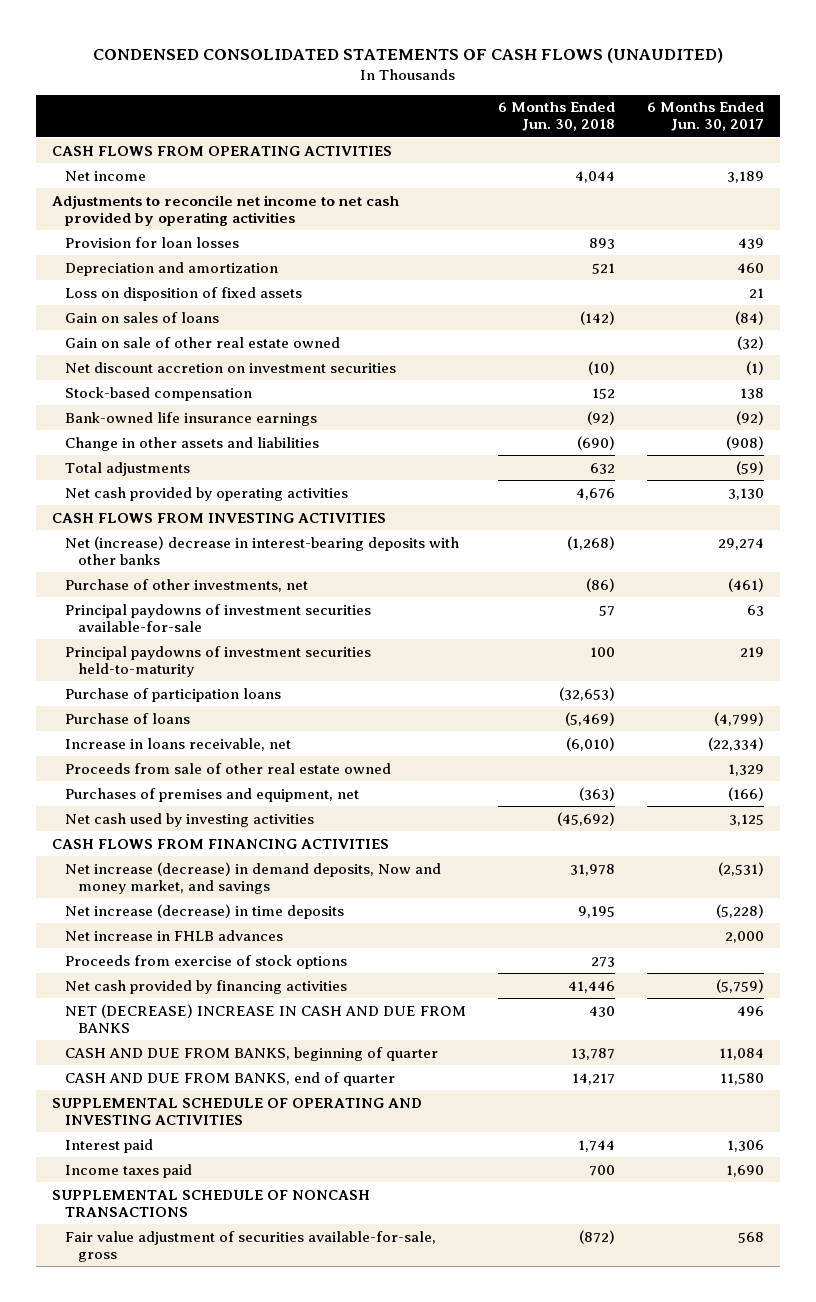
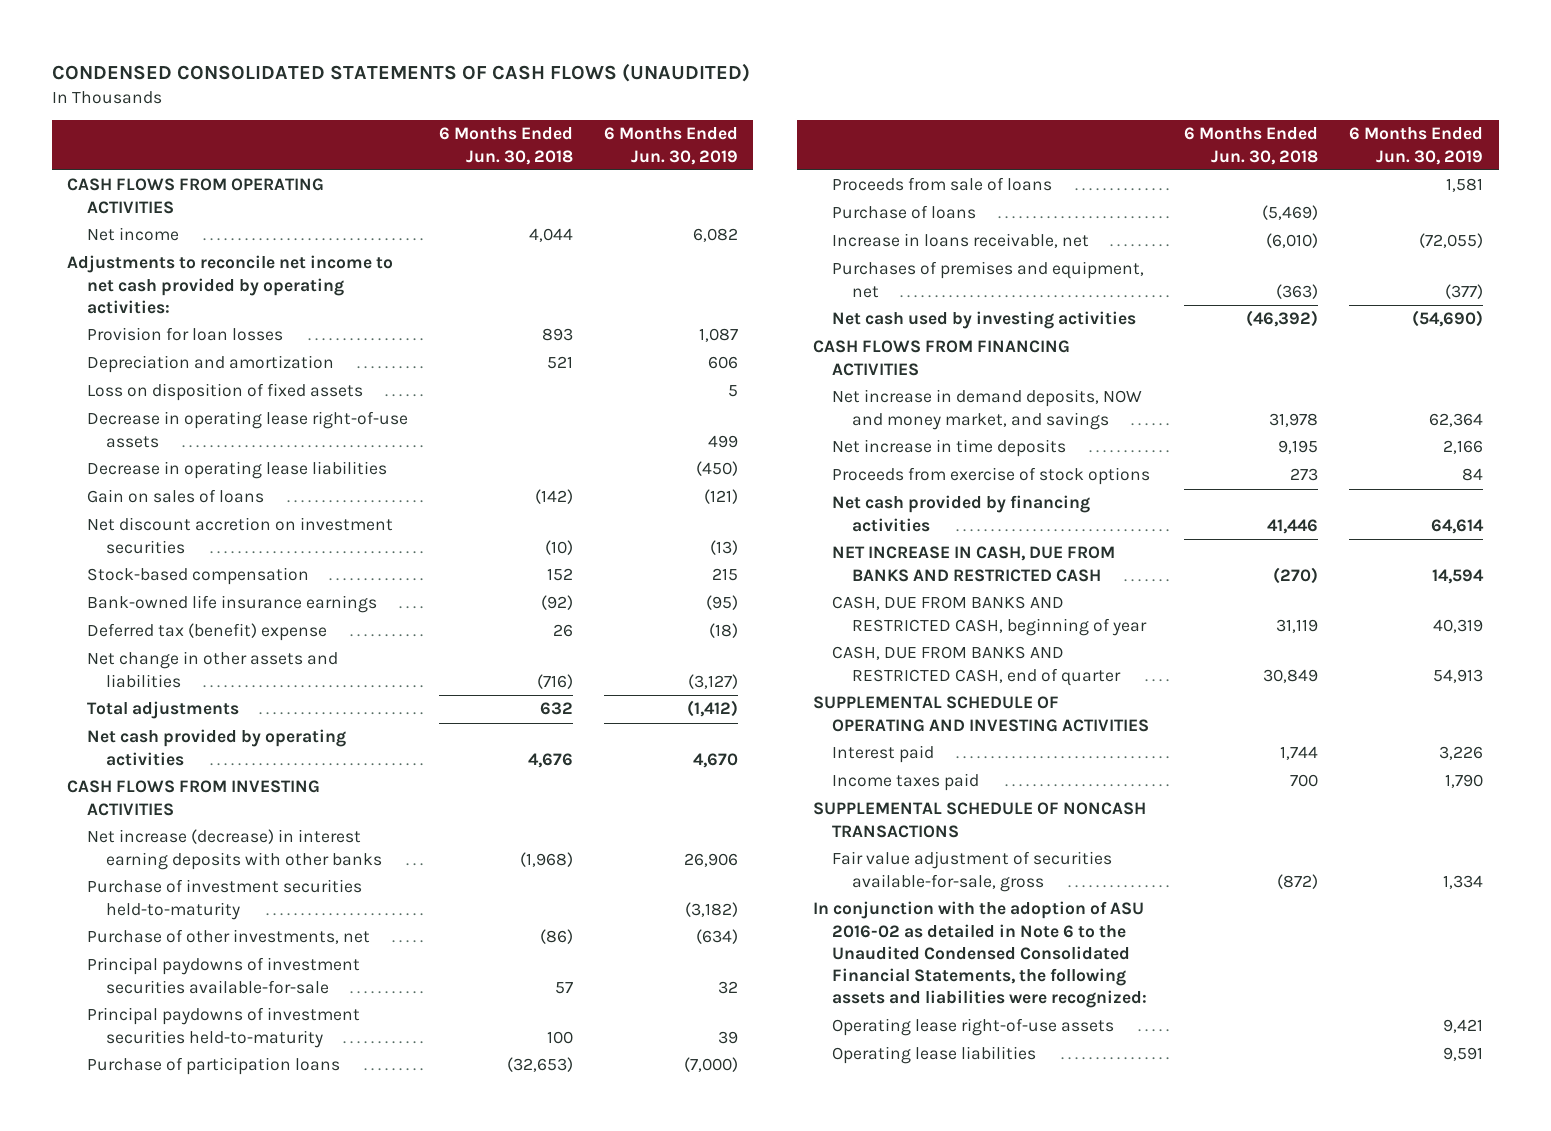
[647,102,765,132] 6 Months Ended Jun. 30, 2017 -> none
none -> [603,127,738,165] 6 Months Ended Jun. 30, 2019
[52,194,400,226] Adjustments to reconcile net income to net cash provided by operating activities -> [67,255,394,314] Adjustments to reconcile net income to net cash provided by operating activities:
none -> [86,411,408,448] Decrease in operating lease right-of-use assets
none -> [86,461,387,480] Decrease in operating lease liabilities
[65,336,341,348] Gain on sale of other real estate owned -> none
none -> [86,623,327,642] Deferred tax (benefit) expense
[65,436,320,451] Change in other assets and liabilities -> [86,651,338,688] Net change in other assets and liabilities
[577,435,616,450] (690) -> [536,673,573,689] (716)
[65,535,460,565] Net (increase) decrease in interest-bearing deposits with other banks -> [86,829,383,870] Net increase (decrease) in interest earning deposits with other banks
[567,535,616,550] (1,268) -> [519,851,573,867] (1,968)
none -> [86,879,362,920] Purchase of investment securities held-to-maturity
none -> [832,177,1053,192] Proceeds from sale of loans
[65,762,392,774] Proceeds from sale of other real estate owned -> none
[557,811,616,826] (45,692) -> [1246,310,1319,328] (46,392)
[65,929,284,941] Net increase in FHLB advances -> none
[65,861,442,894] Net increase (decrease) in demand deposits, Now and money market, and savings -> [832,389,1143,430] Net increase in demand deposits, NOW and money market, and savings
[65,903,345,919] Net increase (decrease) in time deposits -> [832,439,1067,458] Net increase in time deposits
[65,1003,467,1033] NET (DECREASE) INCREASE IN CASH AND DUE FROM BANKS -> [832,546,1116,582] NET INCREASE IN CASH, DUE FROM BANKS AND RESTRICTED CASH
[589,1005,616,1017] 430 -> [1273,566,1319,584] (270)
[65,1046,439,1061] CASH AND DUE FROM BANKS, beginning of quarter -> [832,596,1147,636] CASH, DUE FROM BANKS AND RESTRICTED CASH, beginning of year
[571,1047,616,1060] 13,787 -> [1276,618,1319,633] 31,119
[65,1071,396,1086] CASH AND DUE FROM BANKS, end of quarter -> [832,646,1121,686] CASH, DUE FROM BANKS AND RESTRICTED CASH, end of quarter
[572,1072,616,1085] 14,217 -> [1263,668,1319,683] 30,849
none -> [812,901,1148,1009] In conjunction with the adoption of ASU 2016-02 as detailed in Note 6 to the Unaudited Condensed Consolidated Financial Statements, the following assets and liabilities were recognized:
none -> [832,1018,1115,1037] Operating lease right-of-use assets
none -> [832,1046,1037,1065] Operating lease liabilities

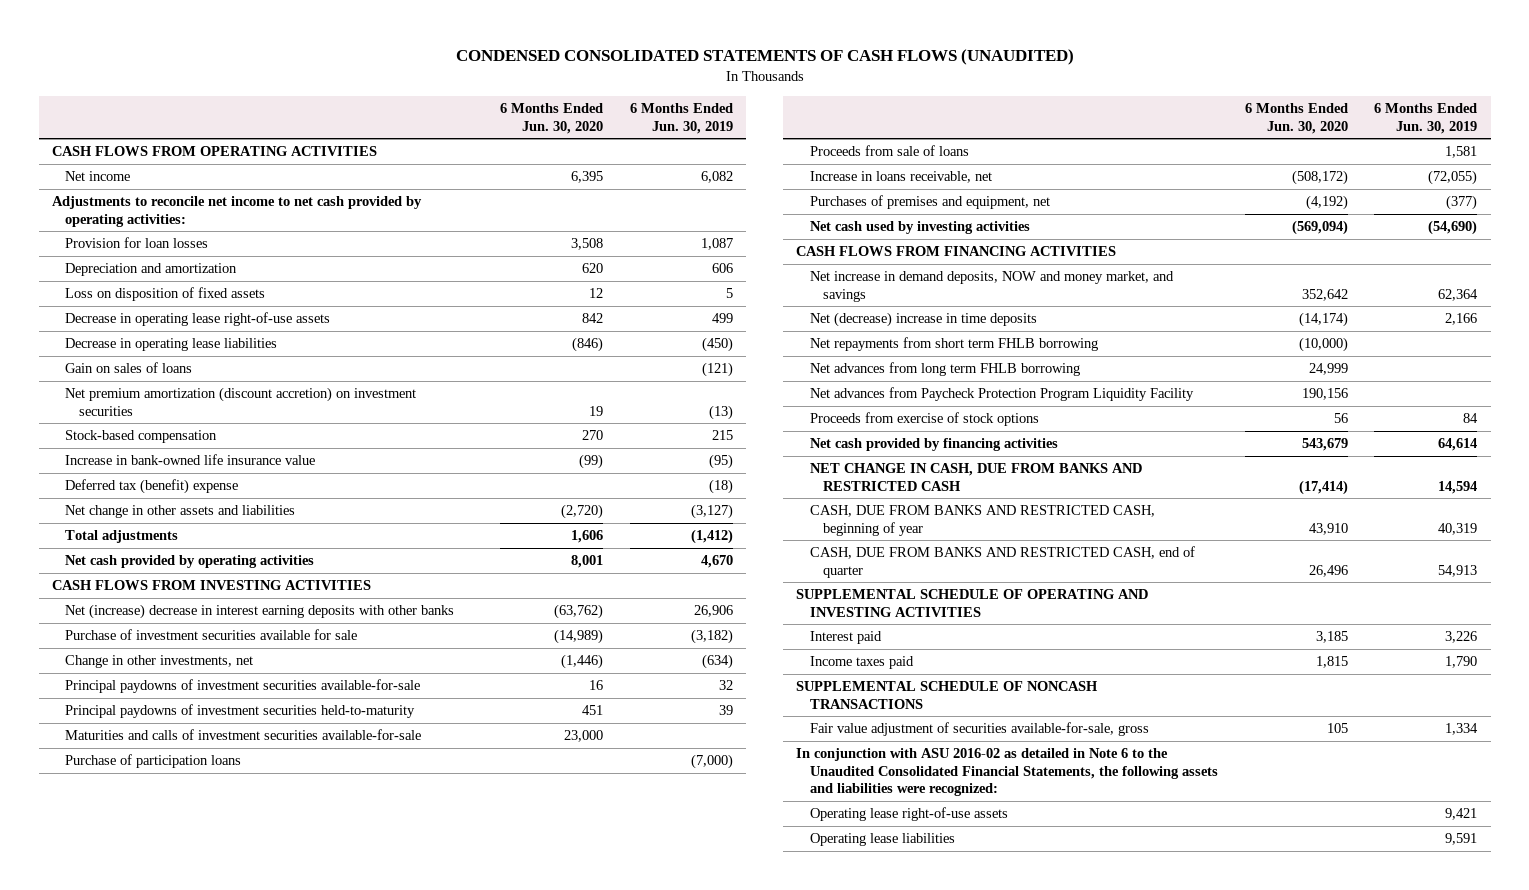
[438,127,573,165] 6 Months Ended Jun. 30, 2018 -> none
none -> [500,103,604,134] 6 Months Ended Jun. 30, 2020
[86,517,393,554] Net discount accretion on investment securities -> [65,387,417,416] Net premium amortization (discount accretion) on investment securities
[86,595,377,614] Bank-owned life insurance earnings -> [65,454,316,466] Increase in bank-owned life insurance value
[86,829,383,870] Net increase (decrease) in interest earning deposits with other banks -> [65,604,455,620] Net (increase) decrease in interest earning deposits with other banks
[86,879,362,920] Purchase of investment securities held-to-maturity -> [65,629,358,641] Purchase of investment securities available for sale
[86,929,370,945] Purchase of other investments, net -> [65,655,254,669] Change in other investments, net
none -> [65,729,422,741] Maturities and calls of investment securities available-for-sale
[832,205,977,220] Purchase of loans -> none
[832,439,1067,458] Net increase in time deposits -> [809,312,1037,328] Net (decrease) increase in time deposits
none -> [809,337,1098,352] Net repayments from short term FHLB borrowing
none -> [809,362,1080,377] Net advances from long term FHLB borrowing
none -> [809,387,1194,402] Net advances from Paycheck Protection Program Liquidity Facility
[832,546,1116,582] NET INCREASE IN CASH, DUE FROM BANKS AND RESTRICTED CASH -> [809,463,1142,491] NET CHANGE IN CASH, DUE FROM BANKS AND RESTRICTED CASH
[812,901,1148,1009] In conjunction with the adoption of ASU 2016-02 as detailed in Note 6 to the Unaudited Condensed Consolidated Financial Statements, the following assets and liabilities were recognized: -> [796,748,1218,797] In conjunction with ASU 2016-02 as detailed in Note 6 to the Unaudited Consolidated Financial Statements, the following assets and liabilities were recognized:

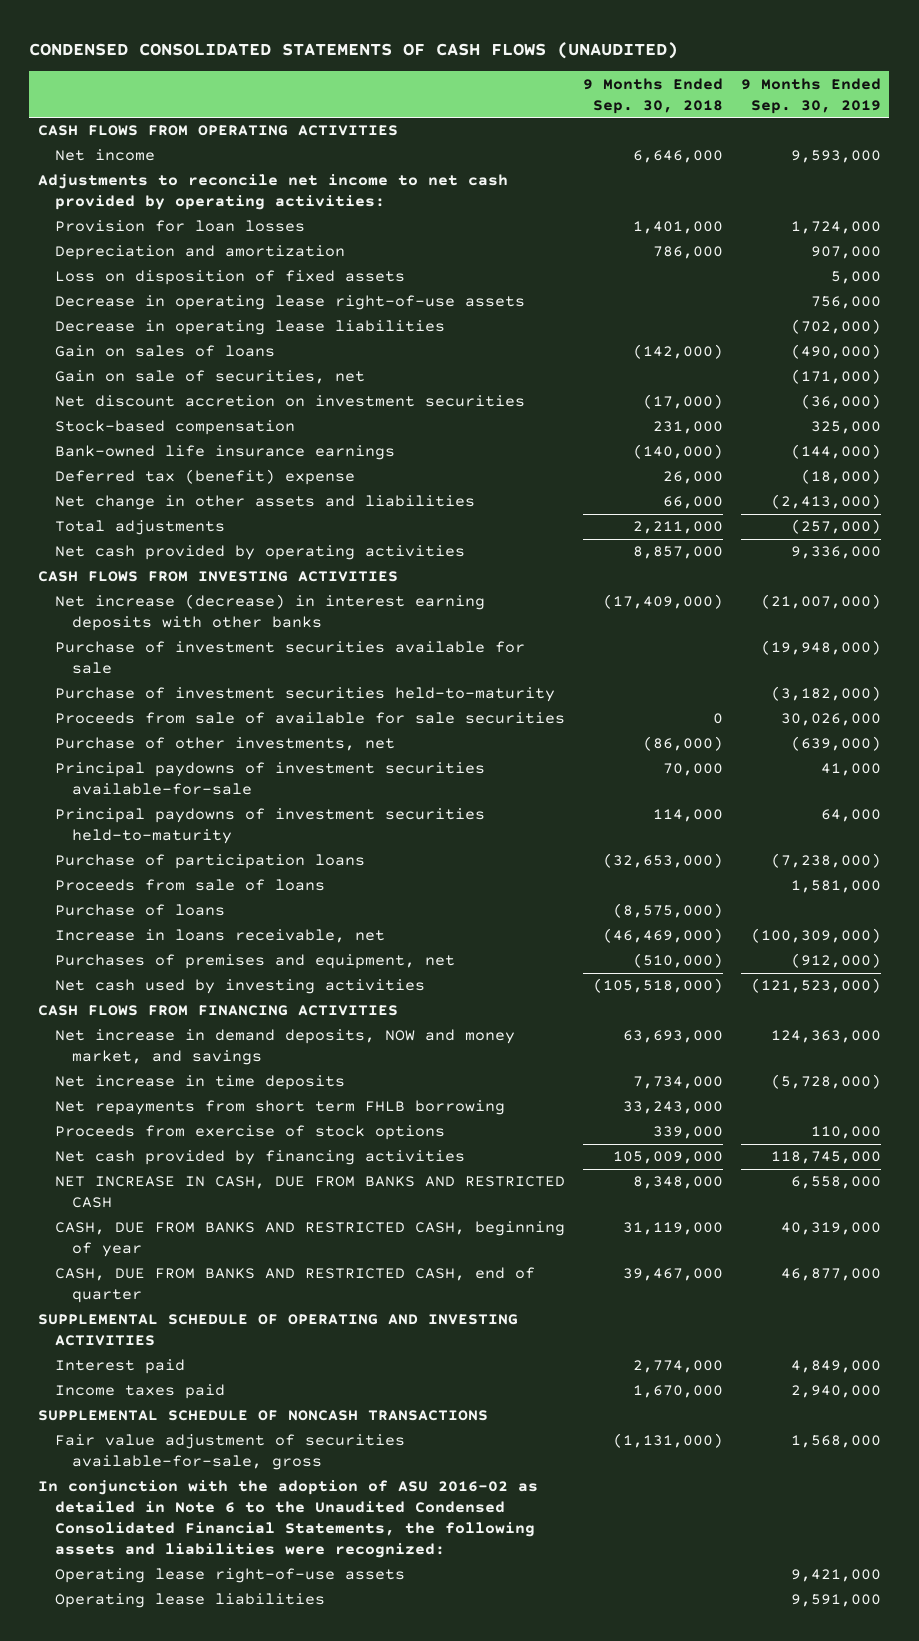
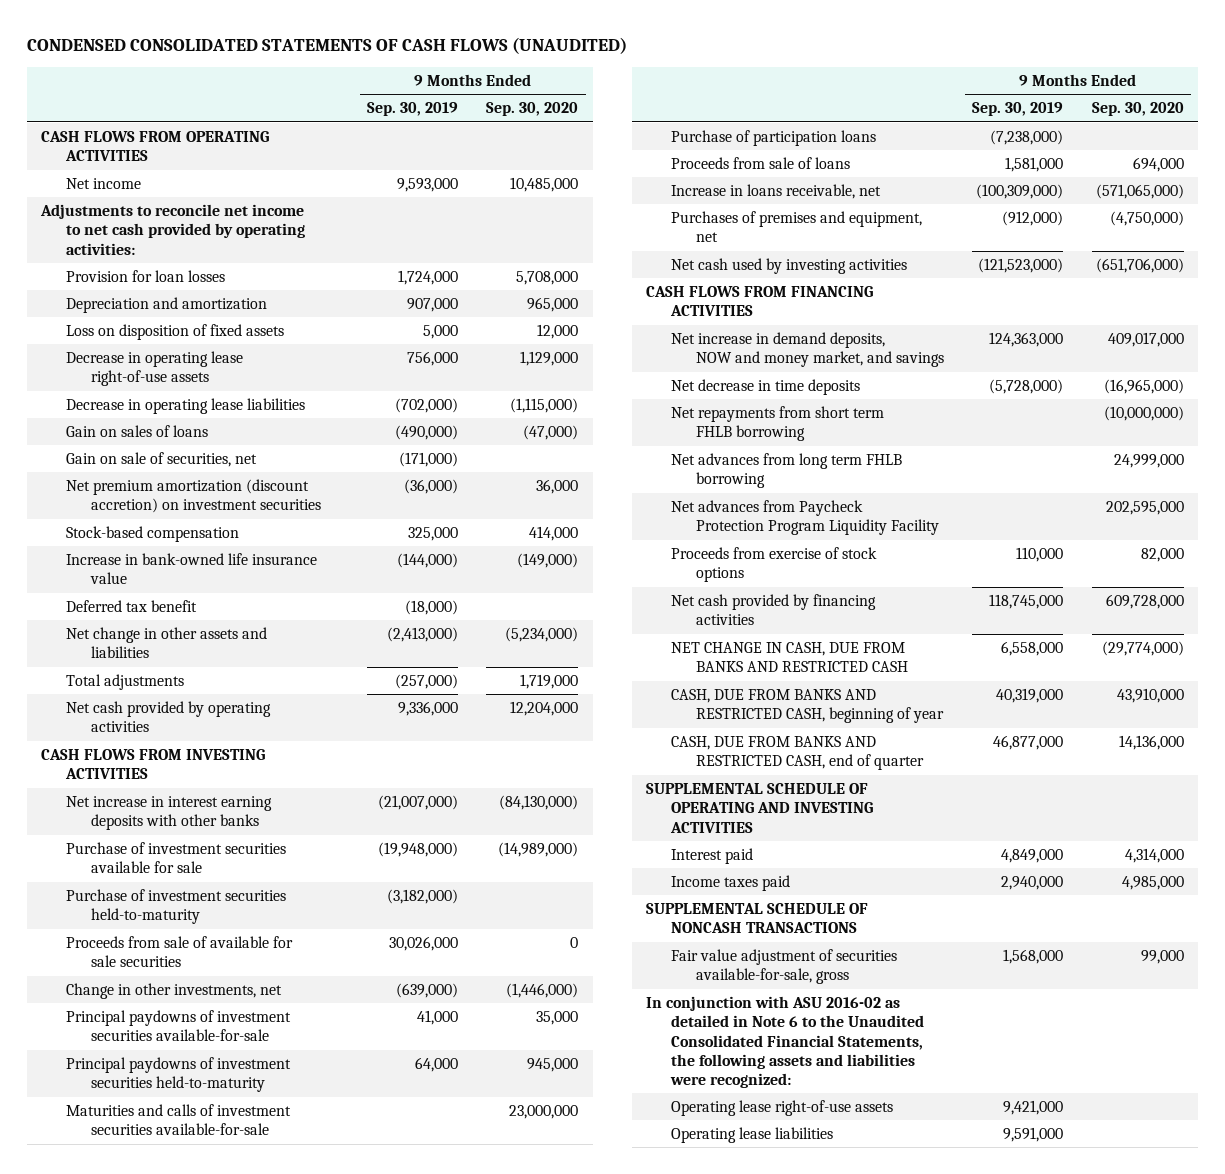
[582,77,723,114] 9 Months Ended Sep. 30, 2018 -> none
none -> [486,102,579,117] Sep. 30, 2020
[55,395,526,408] Net discount accretion on investment securities -> [65,479,321,514] Net premium amortization (discount accretion) on investment securities
[55,445,396,461] Bank-owned life insurance earnings -> [65,553,317,585] Increase in bank-owned life insurance value
[55,469,356,486] Deferred tax (benefit) expense -> [65,600,197,613] Deferred tax benefit
[55,594,486,632] Net increase (decrease) in interest earning deposits with other banks -> [65,796,272,831] Net increase in interest earning deposits with other banks
[55,737,396,752] Purchase of other investments, net -> [65,983,282,1000] Change in other investments, net
none -> [65,1104,291,1136] Maturities and calls of investment securities available-for-sale
[55,904,226,917] Purchase of loans -> none
[55,1075,346,1091] Net increase in time deposits -> [671,379,861,396] Net decrease in time deposits
none -> [671,453,903,489] Net advances from long term FHLB borrowing
none -> [671,500,939,536] Net advances from Paycheck Protection Program Liquidity Facility
[55,1176,566,1209] NET INCREASE IN CASH, DUE FROM BANKS AND RESTRICTED CASH -> [671,642,908,673] NET CHANGE IN CASH, DUE FROM BANKS AND RESTRICTED CASH
[38,1480,539,1559] In conjunction with the adoption of ASU 2016-02 as detailed in Note 6 to the Unaudited Condensed Consolidated Financial Statements, the following assets and liabilities were recognized: -> [646,996,925,1089] In conjunction with ASU 2016-02 as detailed in Note 6 to the Unaudited Consolidated Financial Statements, the following assets and liabilities were recognized:

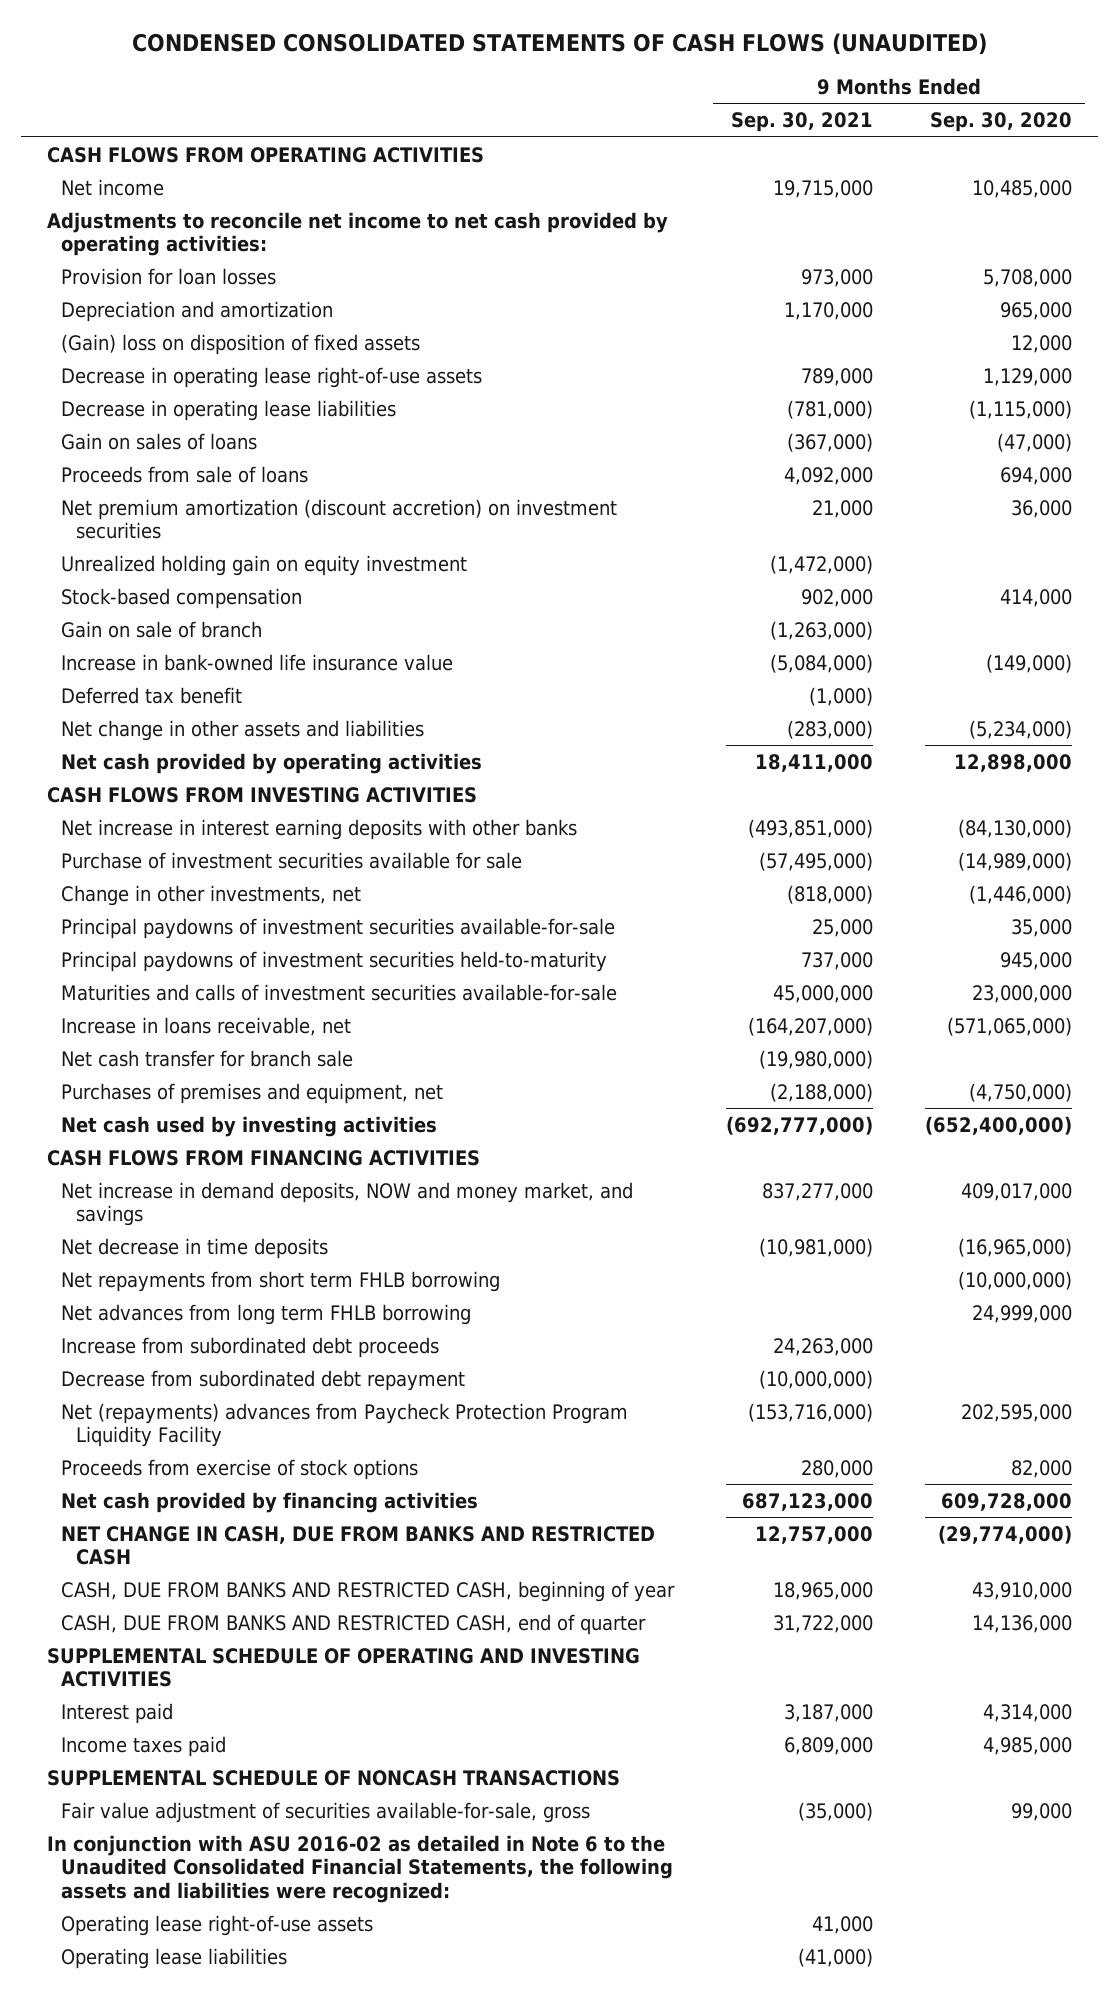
[367,102,459,117] Sep. 30, 2019 -> none
none -> [731,112,874,133] Sep. 30, 2021
[65,324,284,341] Loss on disposition of fixed assets -> [61,333,421,355] (Gain) loss on disposition of fixed assets
[65,452,257,468] Gain on sale of securities, net -> none
[671,157,851,170] Proceeds from sale of loans -> [61,465,309,483] Proceeds from sale of loans
none -> [61,554,468,576] Unrealized holding gain on equity investment
none -> [61,620,263,638] Gain on sale of branch
[65,674,184,691] Total adjustments -> none
[510,701,579,717] 12,204,000 -> [954,753,1073,772] 12,898,000
[65,889,286,925] Purchase of investment securities held-to-maturity -> none
[65,936,293,968] Proceeds from sale of available for sale securities -> none
[671,130,877,147] Purchase of participation loans -> none
none -> [61,1049,354,1067] Net cash transfer for branch sale
[1095,258,1184,274] (651,706,000) -> [925,1115,1073,1135] (652,400,000)
none -> [61,1336,440,1358] Increase from subordinated debt proceeds
none -> [61,1369,466,1391] Decrease from subordinated debt repayment
[671,500,939,536] Net advances from Paycheck Protection Program Liquidity Facility -> [61,1402,629,1448] Net (repayments) advances from Paycheck Protection Program Liquidity Facility

